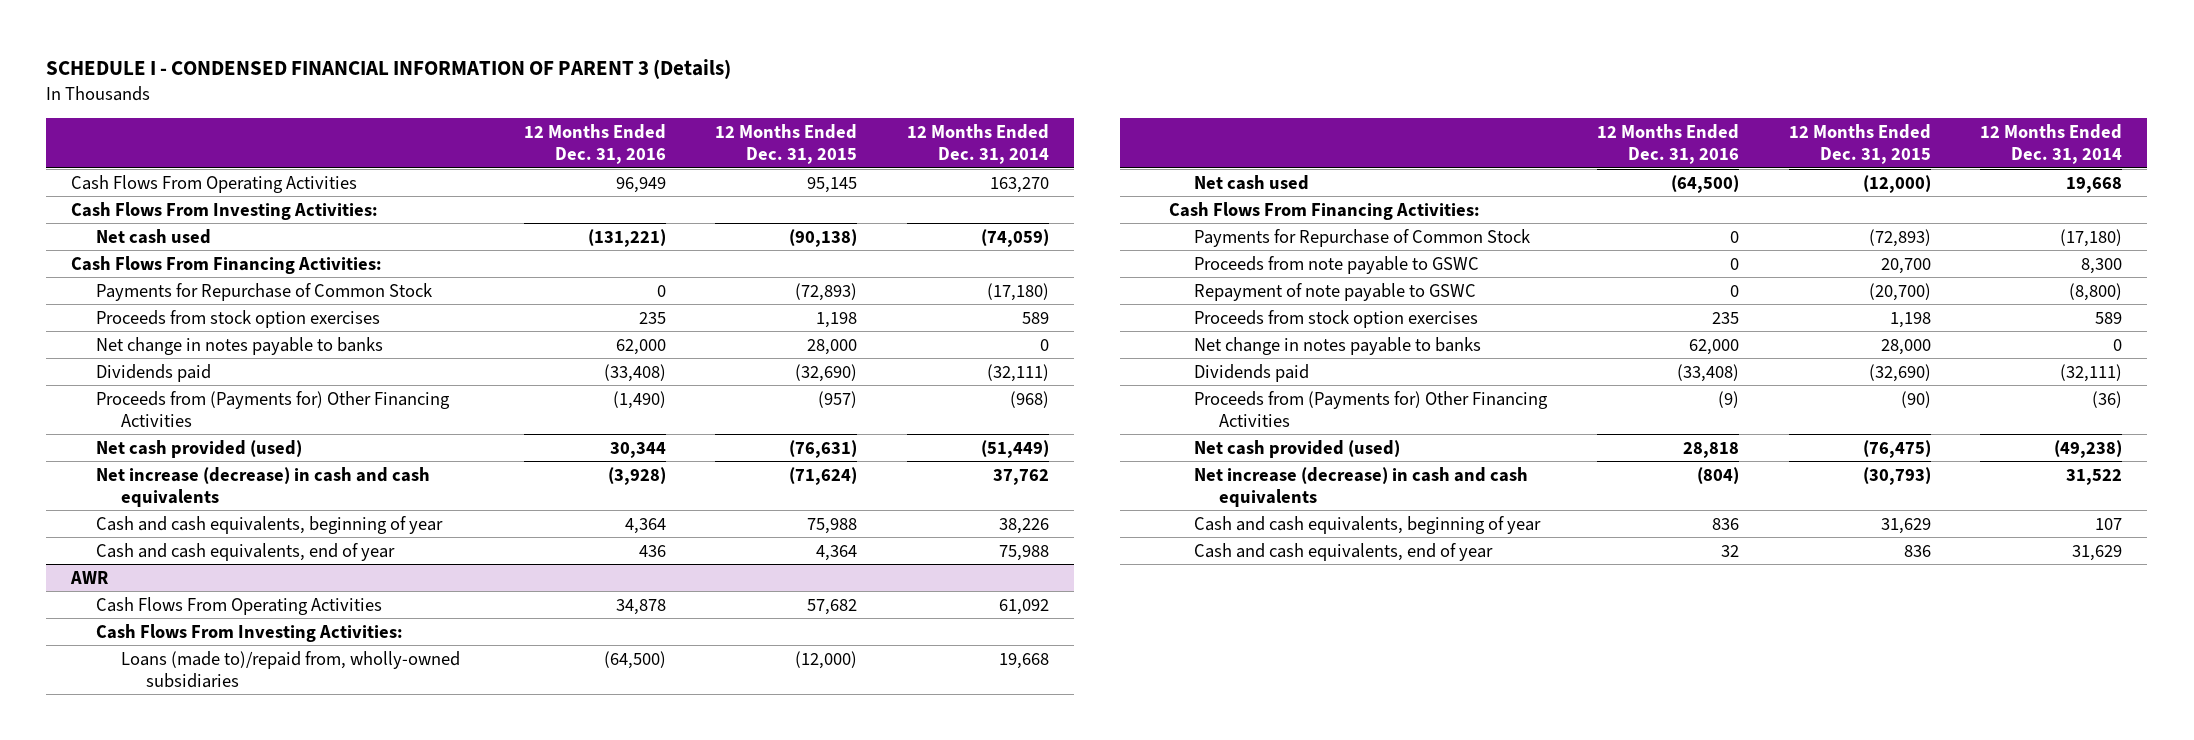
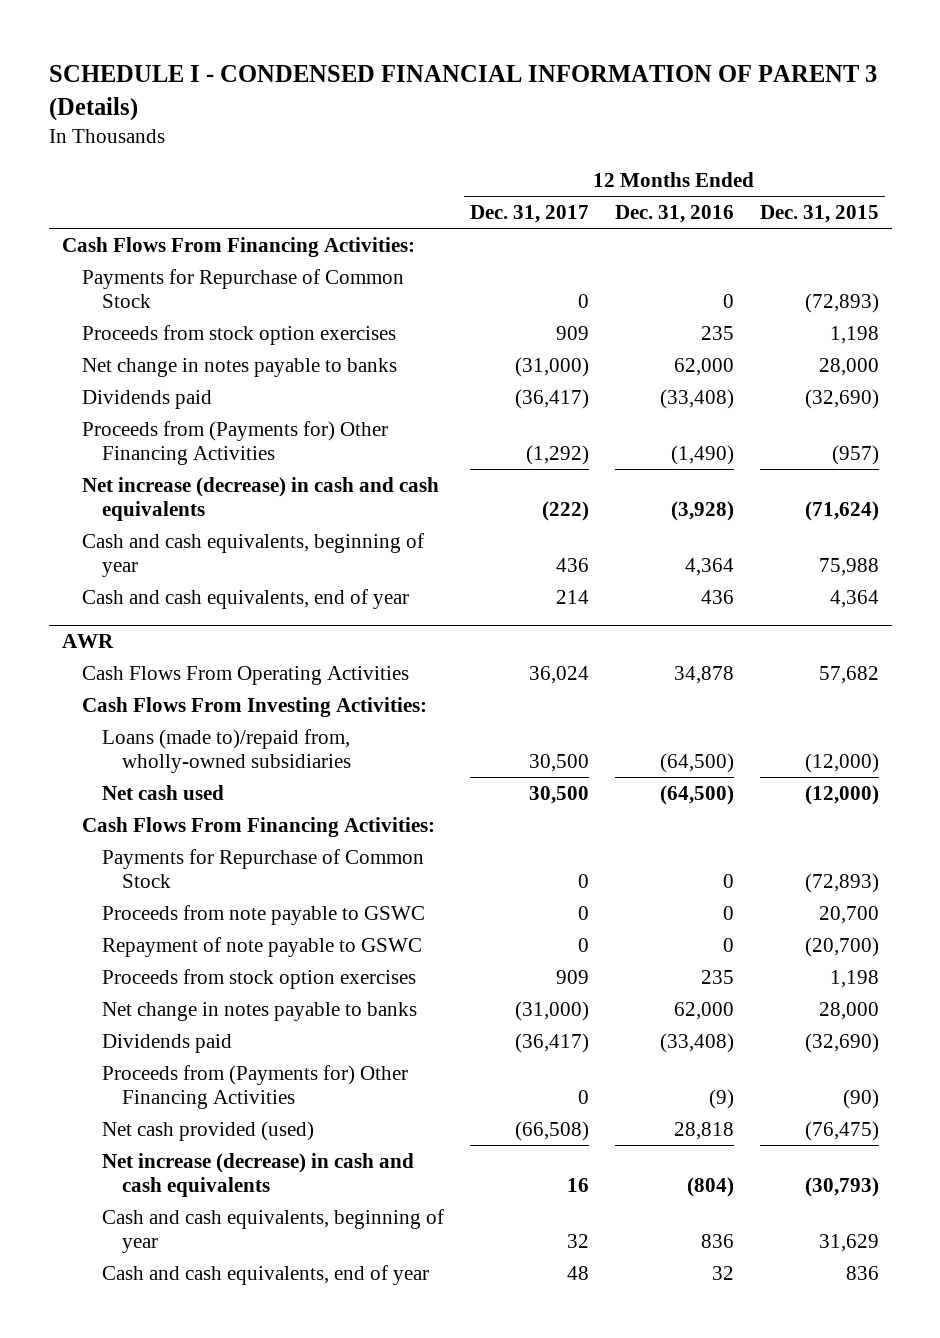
[906,124,1049,165] 12 Months Ended Dec. 31, 2014 -> none
none -> [470,205,590,224] Dec. 31, 2017
[71,174,358,193] Cash Flows From Operating Activities -> none
[71,201,379,220] Cash Flows From Investing Activities: -> none
[96,228,212,244] Net cash used -> none
[96,439,303,458] Net cash provided (used) -> none

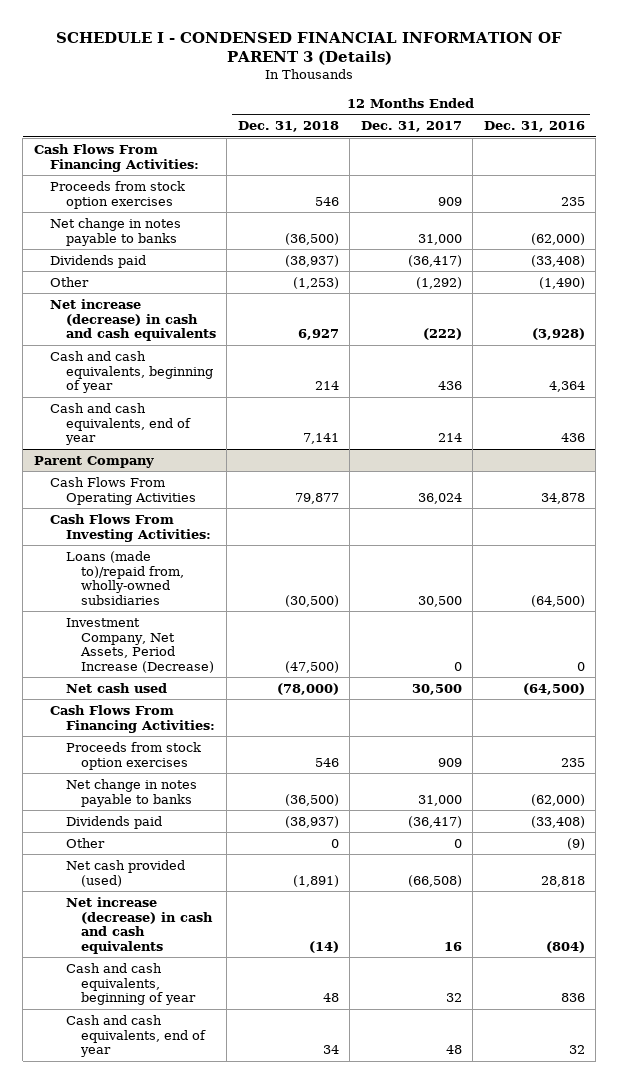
[759,205,879,224] Dec. 31, 2015 -> none
none -> [237,121,339,133] Dec. 31, 2018
[81,268,404,309] Payments for Repurchase of Common Stock -> none
[515,356,590,377] (31,000) -> [417,233,462,245] 31,000
[673,357,734,376] 62,000 -> [530,232,585,245] (62,000)
[81,420,388,466] Proceeds from (Payments for) Other Financing Activities -> [49,276,89,287] Other
[61,634,114,649] AWR -> [33,455,154,468] Parent Company
none -> [65,617,215,673] Investment Company, Net Assets, Period Increase (Decrease)
[102,848,425,889] Payments for Repurchase of Common Stock -> none
[102,904,426,925] Proceeds from note payable to GSWC -> none
[102,936,423,957] Repayment of note payable to GSWC -> none
[515,1000,590,1021] (31,000) -> [417,794,462,806] 31,000
[673,1001,734,1020] 62,000 -> [530,793,585,806] (62,000)
[102,1064,409,1110] Proceeds from (Payments for) Other Financing Activities -> [65,837,105,848] Other

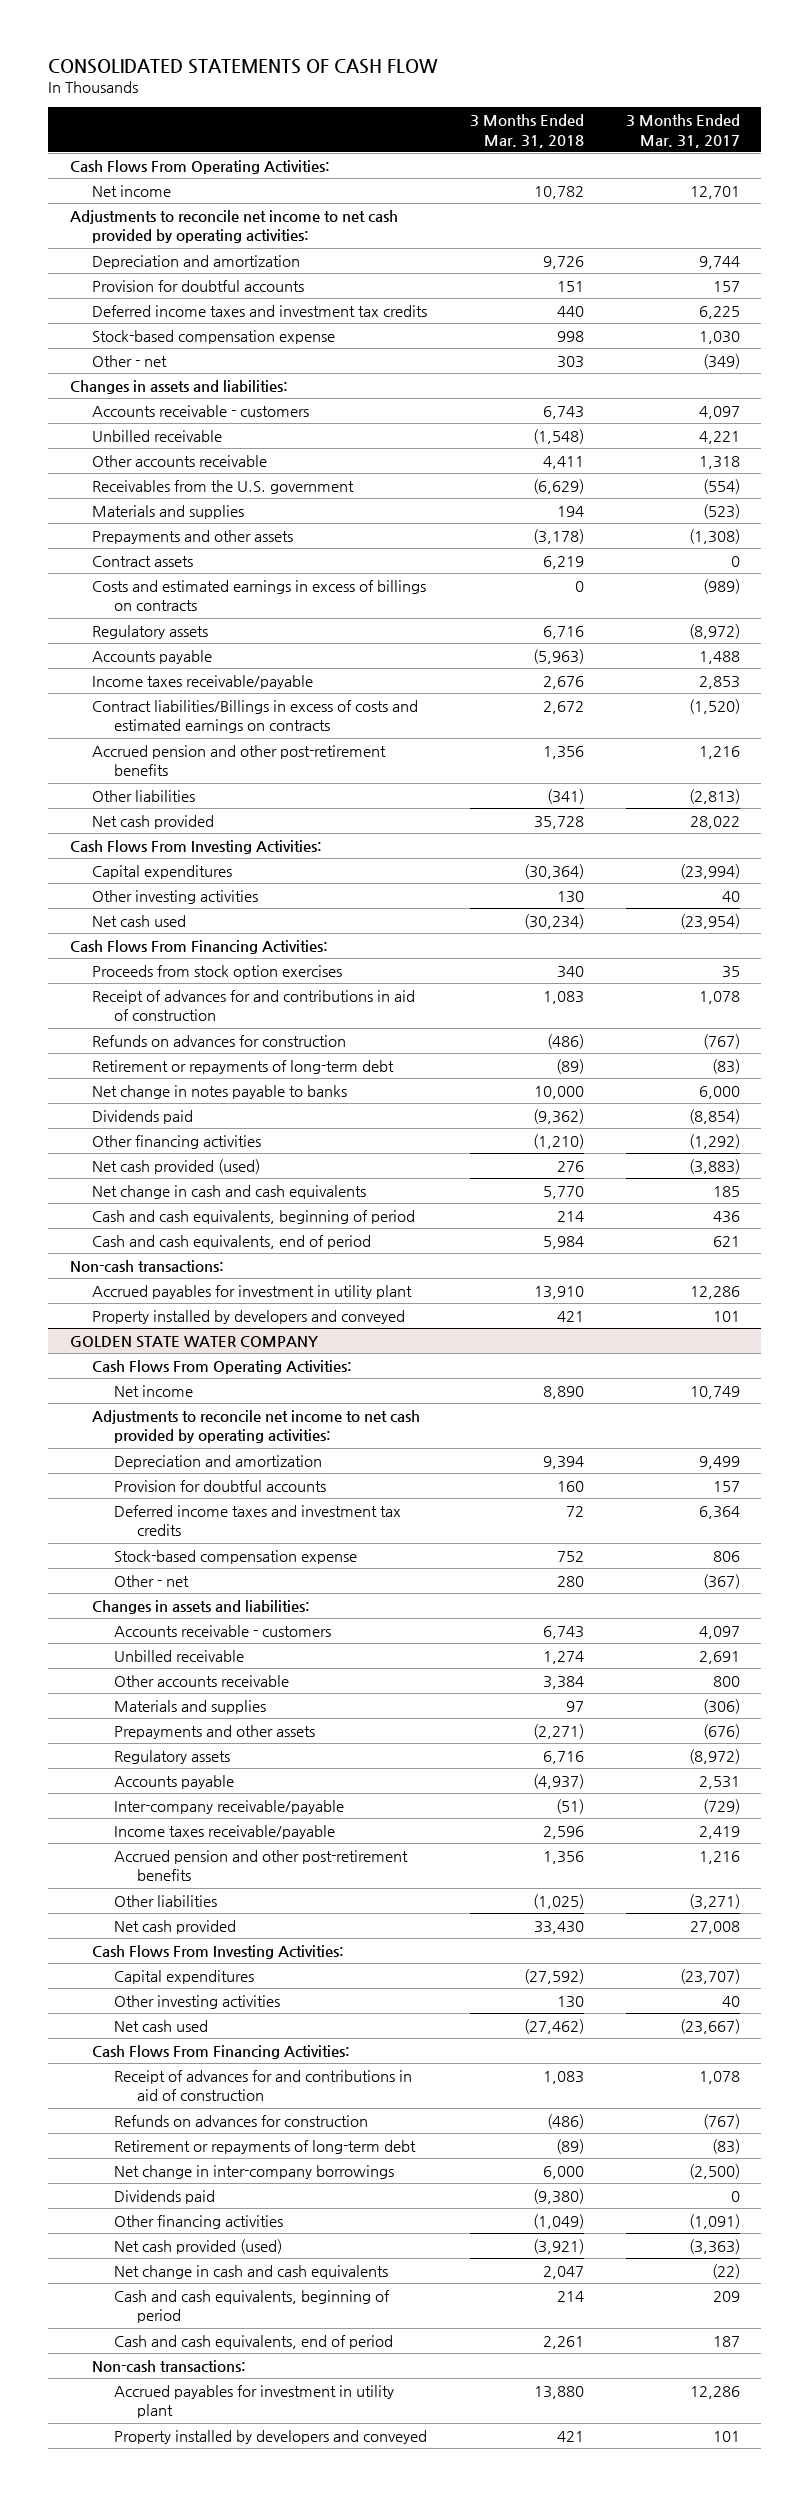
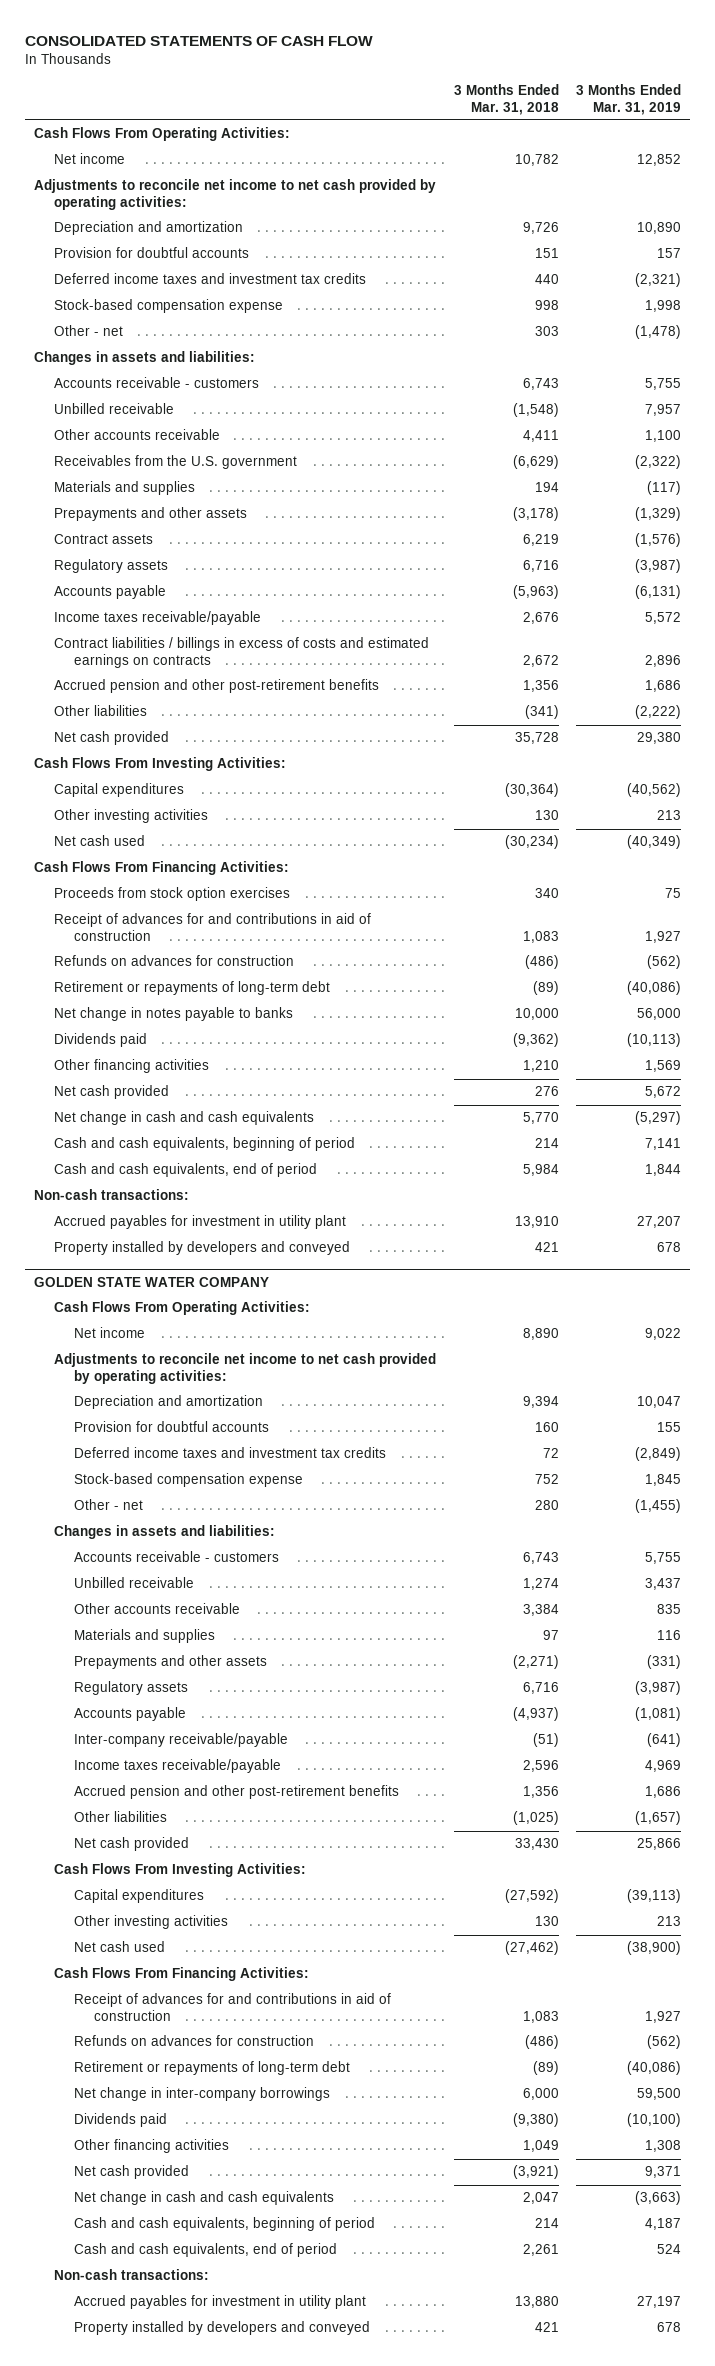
[626,114,741,148] 3 Months Ended Mar. 31, 2017 -> none
none -> [576,84,682,115] 3 Months Ended Mar. 31, 2019
[91,579,426,612] Costs and estimated earnings in excess of billings on contracts -> none
[91,699,418,734] Contract liabilities/Billings in excess of costs and estimated earnings on contracts -> [54,637,430,668] Contract liabilities / billings in excess of costs and estimated earnings on contracts
[532,1133,584,1149] (1,210) -> [522,1060,559,1073] 1,210
[91,1158,260,1174] Net cash provided (used) -> [54,1085,170,1100] Net cash provided
[532,2213,584,2229] (1,049) -> [522,2140,559,2153] 1,049
[114,2238,283,2254] Net cash provided (used) -> [74,2165,190,2180] Net cash provided

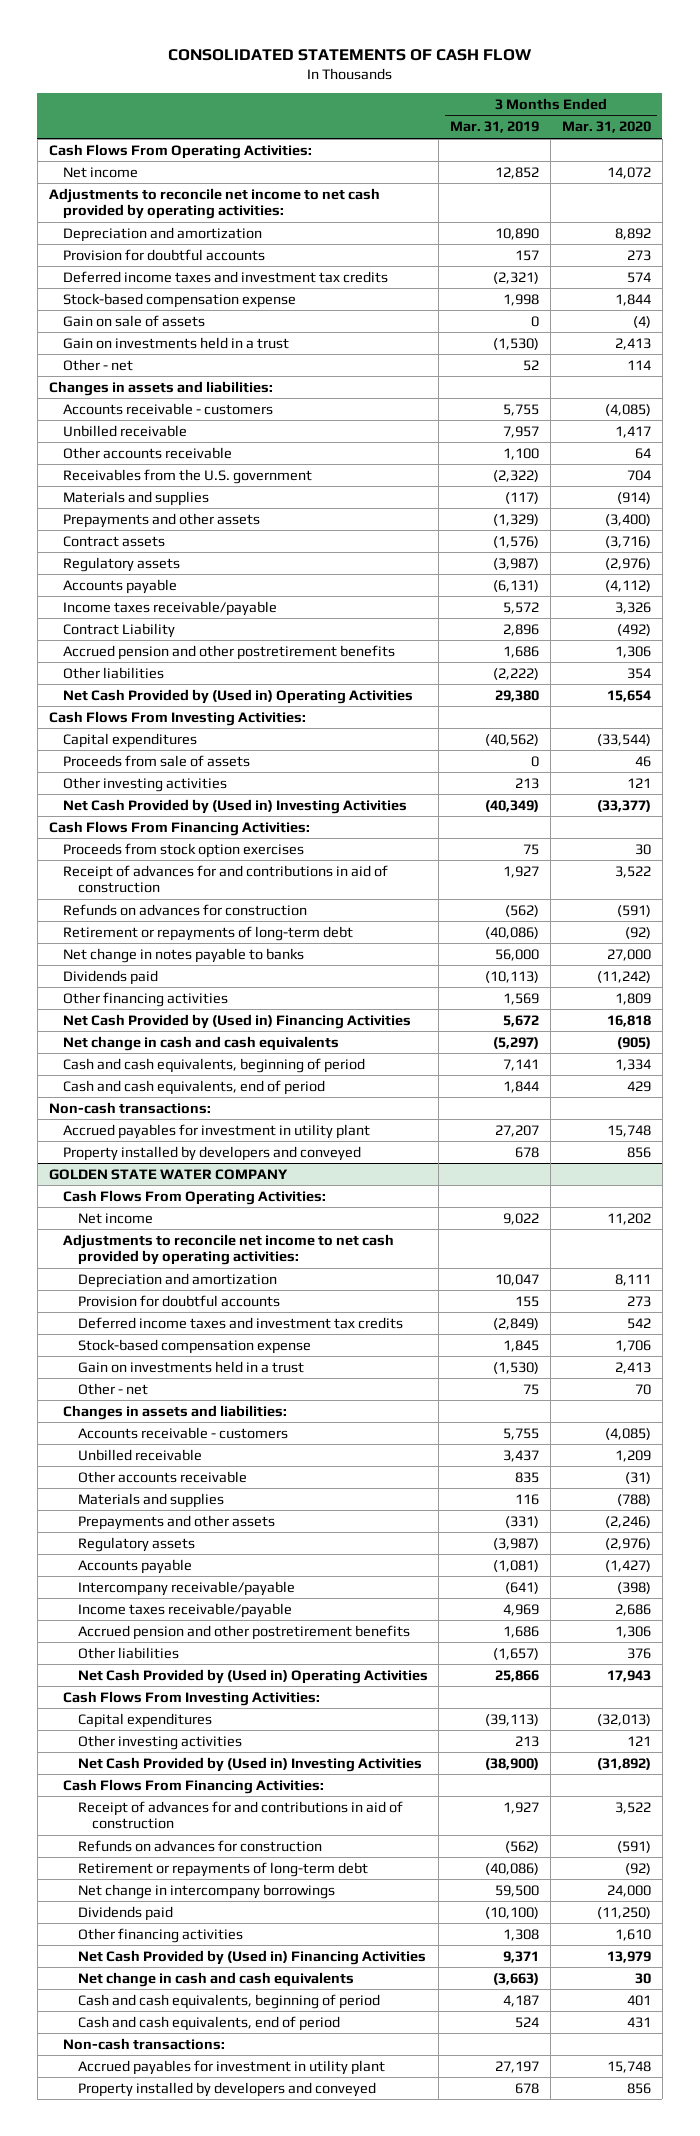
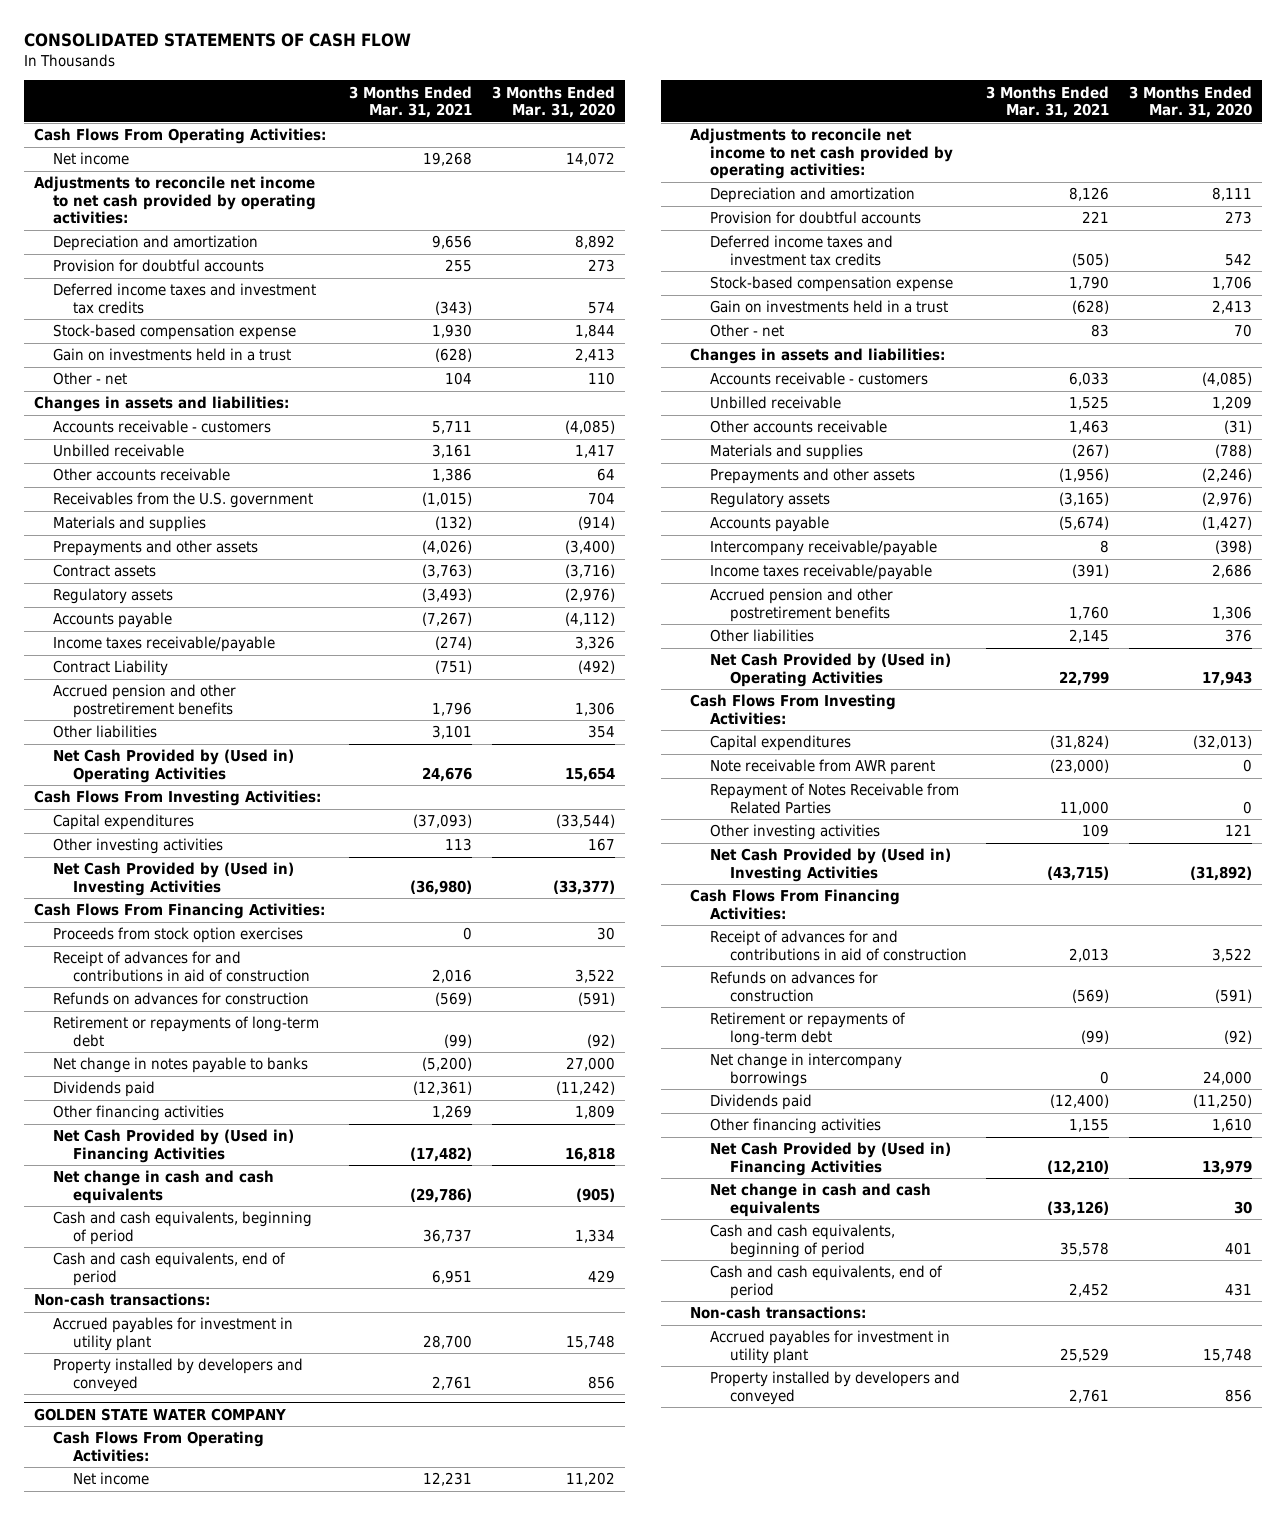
[450,121,540,134] Mar. 31, 2019 -> none
none -> [349,85,473,119] 3 Months Ended Mar. 31, 2021
[63,314,206,327] Gain on sale of assets -> none
[627,359,652,370] 114 -> [587,372,615,386] 110
[63,754,251,767] Proceeds from sale of assets -> none
[627,777,652,788] 121 -> [587,838,615,852] 167
none -> [710,759,936,776] Note receivable from AWR parent
none -> [710,783,960,814] Repayment of Notes Receivable from Related Parties

